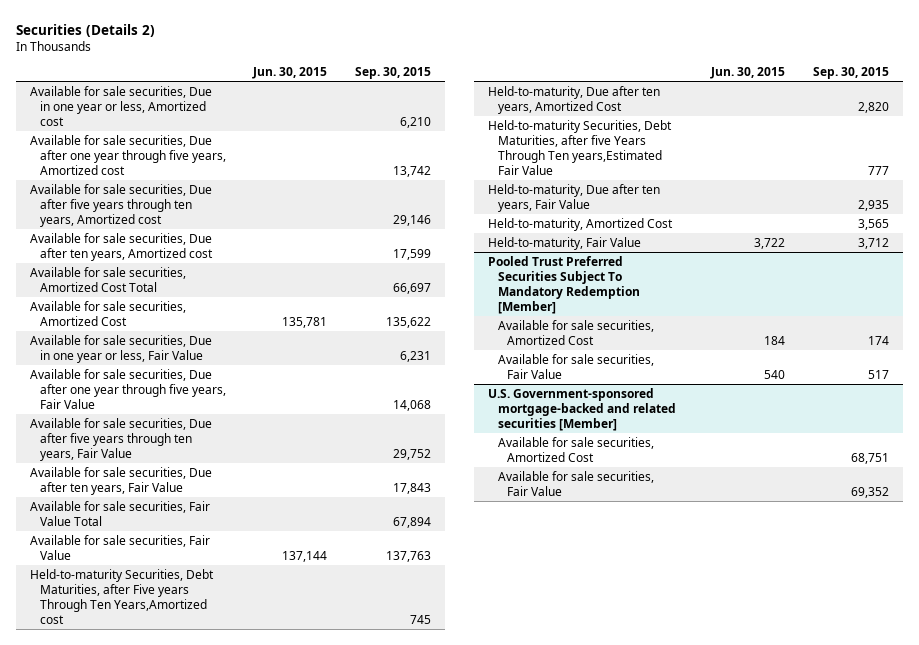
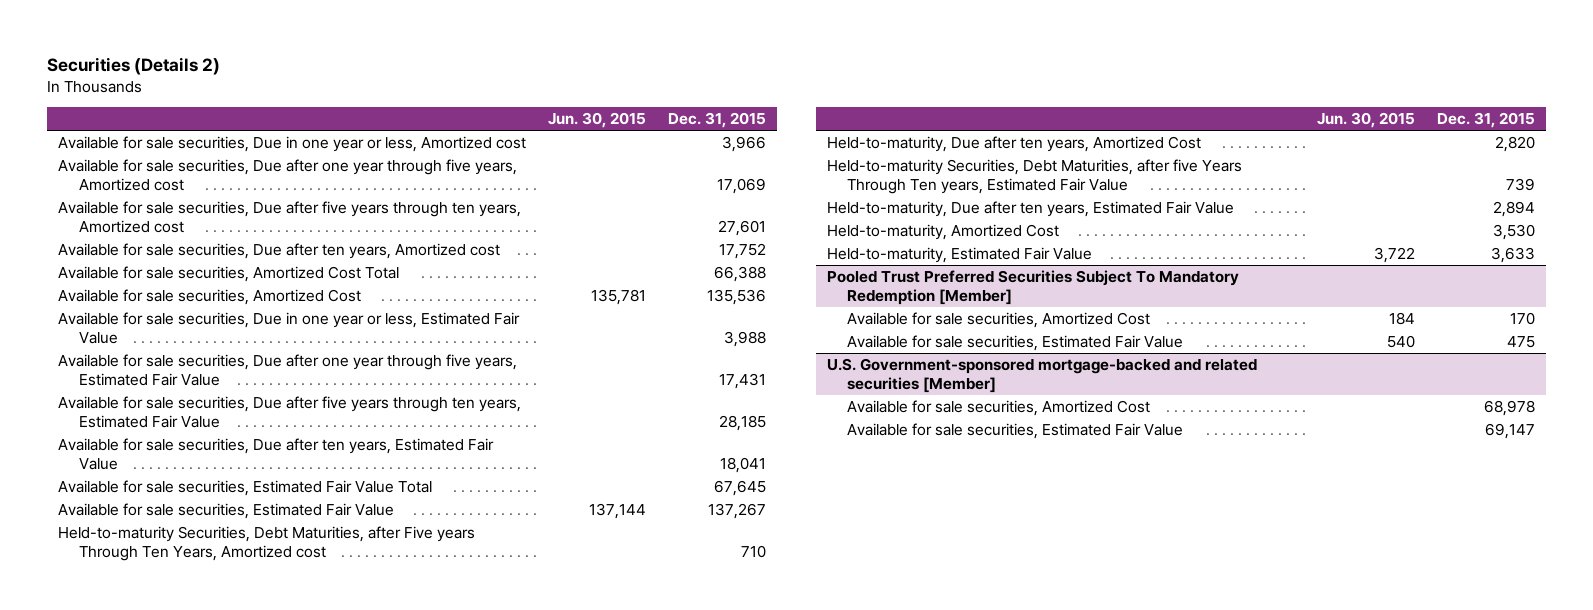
[355,66,432,79] Sep. 30, 2015 -> none
none -> [668,112,767,129] Dec. 31, 2015
[30,334,213,363] Available for sale securities, Due in one year or less, Fair Value -> [58,312,521,345] Available for sale securities, Due in one year or less, Estimated Fair Value
[30,368,226,409] Available for sale securities, Due after one year through five years, Fair Value -> [58,354,518,387] Available for sale securities, Due after one year through five years, Estimated Fair Value
[30,417,213,461] Available for sale securities, Due after five years through ten years, Fair Value -> [58,396,522,429] Available for sale securities, Due after five years through ten years, Estimated Fair Value
[30,466,213,495] Available for sale securities, Due after ten years, Fair Value -> [58,438,495,471] Available for sale securities, Due after ten years, Estimated Fair Value
[30,500,211,526] Available for sale securities, Fair Value Total -> [58,480,433,497] Available for sale securities, Estimated Fair Value Total
[30,534,211,560] Available for sale securities, Fair Value -> [58,503,395,520] Available for sale securities, Estimated Fair Value
[30,568,215,625] Held-to-maturity Securities, Debt Maturities, after Five years Through Ten Years,Amortized cost -> [58,526,476,562] Held-to-maturity Securities, Debt Maturities, after Five years Through Ten Years, Amortized cost
[488,119,673,176] Held-to-maturity Securities, Debt Maturities, after five Years Through Ten years,Estimated Fair Value -> [826,159,1242,195] Held-to-maturity Securities, Debt Maturities, after five Years Through Ten years, Estimated Fair Value
[488,183,661,212] Held-to-maturity, Due after ten years, Fair Value -> [826,201,1234,218] Held-to-maturity, Due after ten years, Estimated Fair Value
[488,236,642,250] Held-to-maturity, Fair Value -> [826,247,1092,264] Held-to-maturity, Estimated Fair Value
[497,353,654,379] Available for sale securities, Fair Value -> [847,335,1184,352] Available for sale securities, Estimated Fair Value
[497,470,654,496] Available for sale securities, Fair Value -> [847,423,1184,440] Available for sale securities, Estimated Fair Value

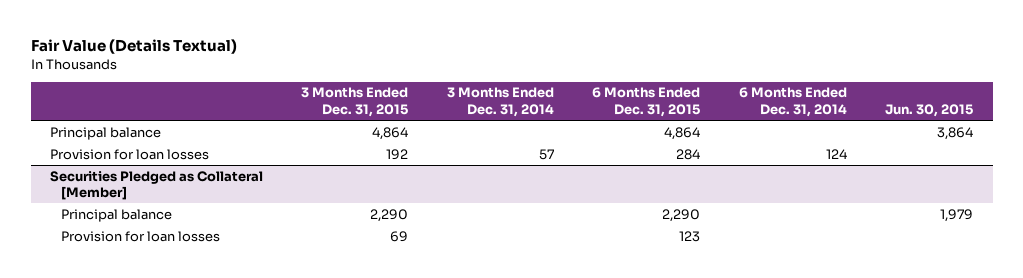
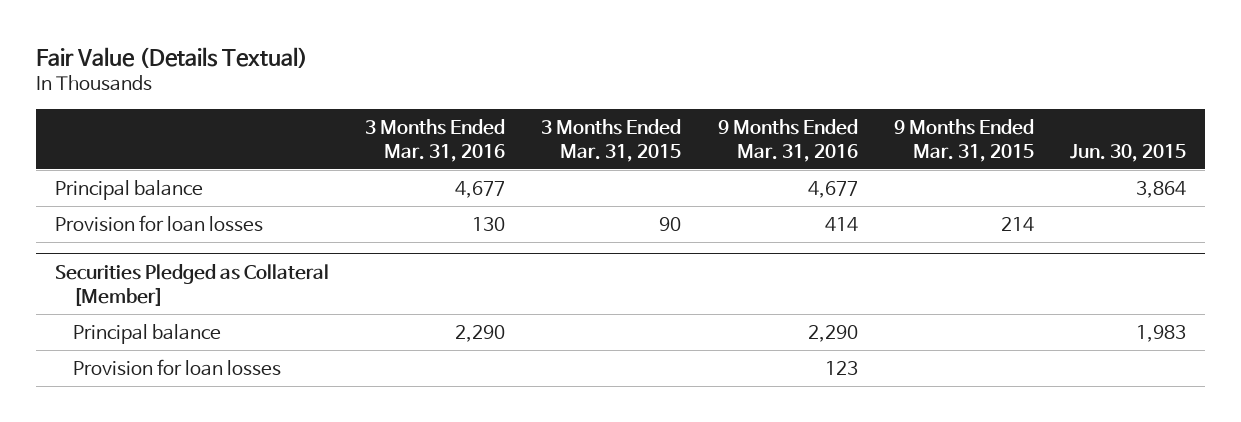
[301,87,409,118] 3 Months Ended Dec. 31, 2015 -> none
[446,87,554,118] 3 Months Ended Dec. 31, 2014 -> none
[592,87,701,118] 6 Months Ended Dec. 31, 2015 -> none
[738,87,847,118] 6 Months Ended Dec. 31, 2014 -> none
none -> [364,118,505,162] 3 Months Ended Mar. 31, 2016
none -> [541,118,682,162] 3 Months Ended Mar. 31, 2015
none -> [717,118,858,162] 9 Months Ended Mar. 31, 2016
none -> [893,118,1034,162] 9 Months Ended Mar. 31, 2015
[940,208,974,222] 1,979 -> [1136,324,1187,342] 1,983

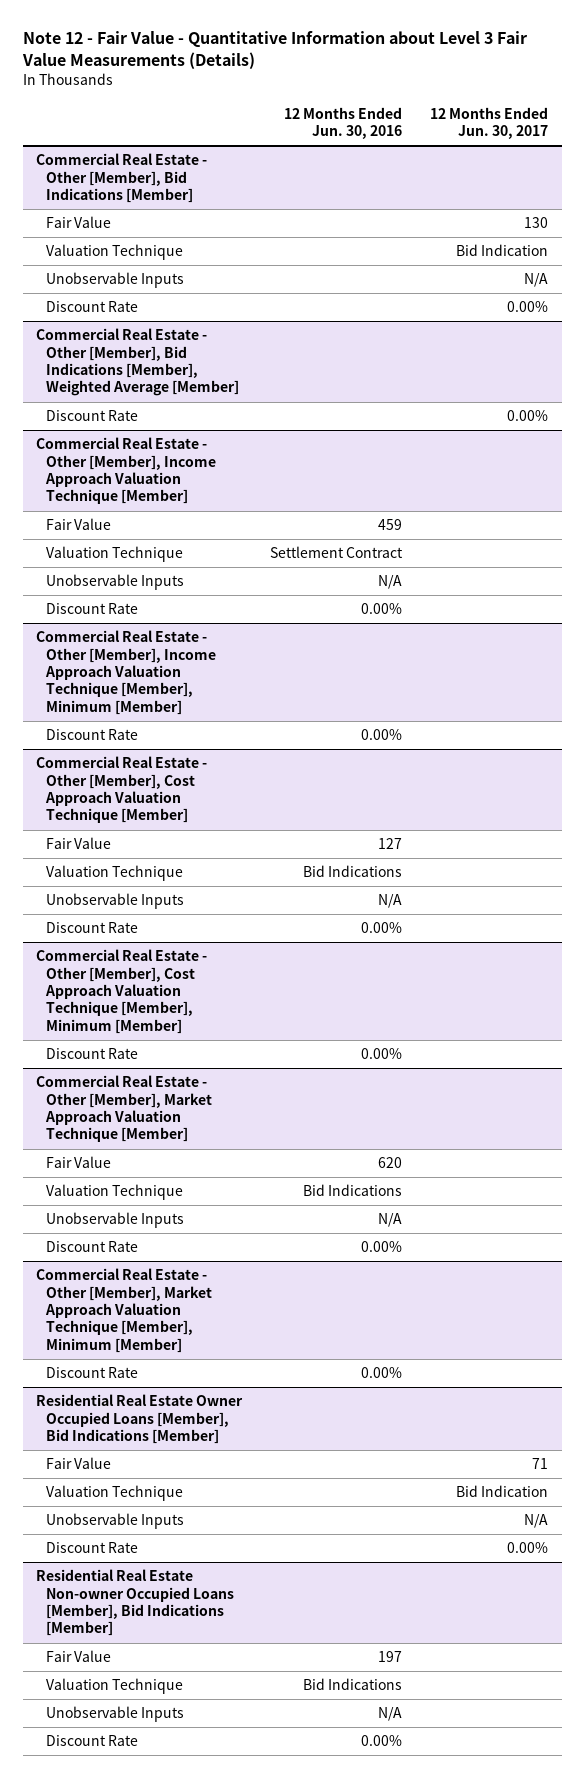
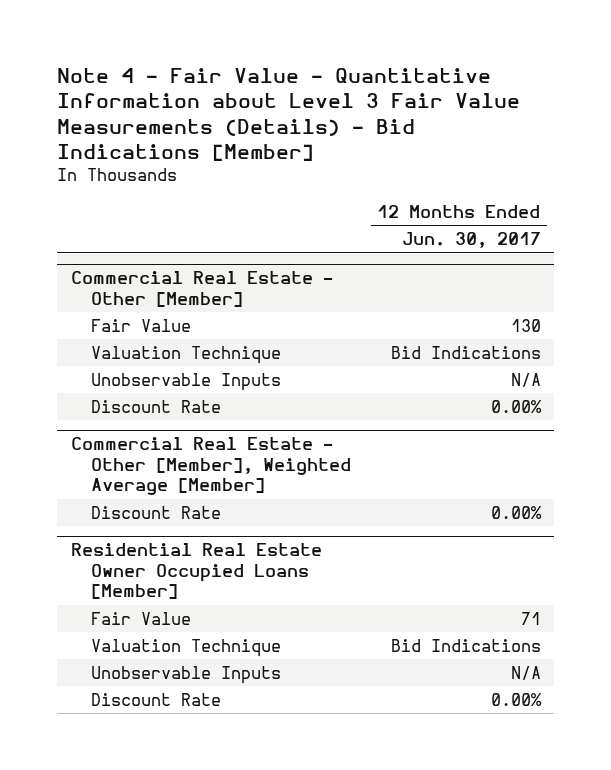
[21,31,527,70] Note 12 - Fair Value - Quantitative Information about Level 3 Fair Value Measurements (Details) -> [57,67,521,162] Note 4 - Fair Value - Quantitative Information about Level 3 Fair Value Measurements (Details) - Bid Indications [Member]
[284,106,403,139] 12 Months Ended Jun. 30, 2016 -> none
[36,153,208,204] Commercial Real Estate - Other [Member], Bid Indications [Member] -> [70,271,333,307] Commercial Real Estate - Other [Member]
[456,244,549,257] Bid Indication -> [390,345,541,359] Bid Indications
[36,328,240,397] Commercial Real Estate - Other [Member], Bid Indications [Member], Weighted Average [Member] -> [70,437,351,496] Commercial Real Estate - Other [Member], Weighted Average [Member]
[36,437,217,505] Commercial Real Estate - Other [Member], Income Approach Valuation Technique [Member] -> none
[46,518,112,531] Fair Value -> none
[46,546,184,563] Valuation Technique -> none
[46,574,185,591] Unobservable Inputs -> none
[46,603,139,615] Discount Rate -> none
[36,630,217,715] Commercial Real Estate - Other [Member], Income Approach Valuation Technique [Member], Minimum [Member] -> none
[46,729,139,741] Discount Rate -> none
[36,756,208,824] Commercial Real Estate - Other [Member], Cost Approach Valuation Technique [Member] -> none
[46,837,112,850] Fair Value -> none
[46,865,184,882] Valuation Technique -> none
[46,893,185,910] Unobservable Inputs -> none
[46,922,139,934] Discount Rate -> none
[36,949,208,1034] Commercial Real Estate - Other [Member], Cost Approach Valuation Technique [Member], Minimum [Member] -> none
[46,1048,139,1060] Discount Rate -> none
[36,1075,213,1143] Commercial Real Estate - Other [Member], Market Approach Valuation Technique [Member] -> none
[46,1156,112,1169] Fair Value -> none
[46,1184,184,1201] Valuation Technique -> none
[46,1212,185,1229] Unobservable Inputs -> none
[46,1241,139,1253] Discount Rate -> none
[36,1268,213,1353] Commercial Real Estate - Other [Member], Market Approach Valuation Technique [Member], Minimum [Member] -> none
[46,1367,139,1379] Discount Rate -> none
[36,1394,244,1445] Residential Real Estate Owner Occupied Loans [Member], Bid Indications [Member] -> [70,543,322,600] Residential Real Estate Owner Occupied Loans [Member]
[456,1485,549,1498] Bid Indication -> [390,638,541,652] Bid Indications
[36,1569,235,1637] Residential Real Estate Non-owner Occupied Loans [Member], Bid Indications [Member] -> none
[46,1650,112,1663] Fair Value -> none
[46,1678,184,1695] Valuation Technique -> none
[46,1706,185,1723] Unobservable Inputs -> none
[46,1735,139,1747] Discount Rate -> none

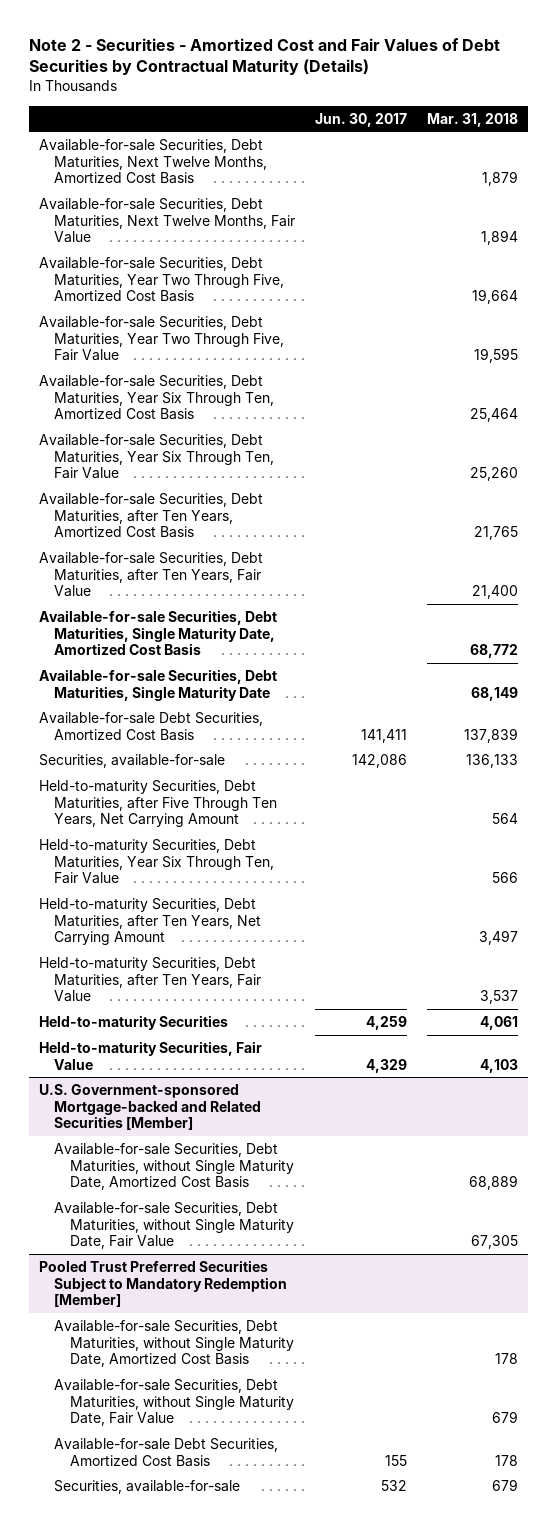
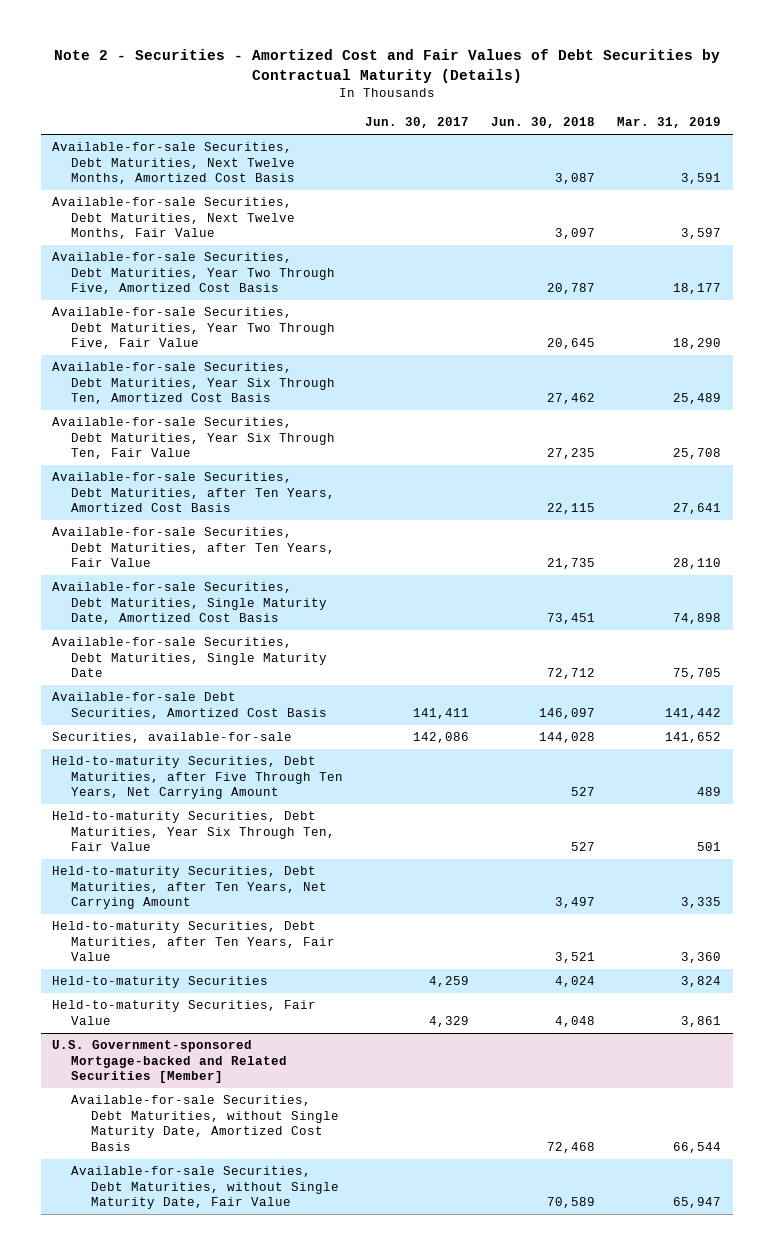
[426,112,518,127] Mar. 31, 2018 -> none
none -> [491,117,596,129] Jun. 30, 2018
none -> [617,117,722,129] Mar. 31, 2019
[38,1260,288,1308] Pooled Trust Preferred Securities Subject to Mandatory Redemption [Member] -> none
[54,1320,294,1368] Available-for-sale Securities, Debt Maturities, without Single Maturity Date, Amortized Cost Basis -> none
[54,1379,294,1427] Available-for-sale Securities, Debt Maturities, without Single Maturity Date, Fair Value -> none
[54,1438,279,1467] Available-for-sale Debt Securities, Amortized Cost Basis -> none
[54,1480,241,1495] Securities, available-for-sale -> none

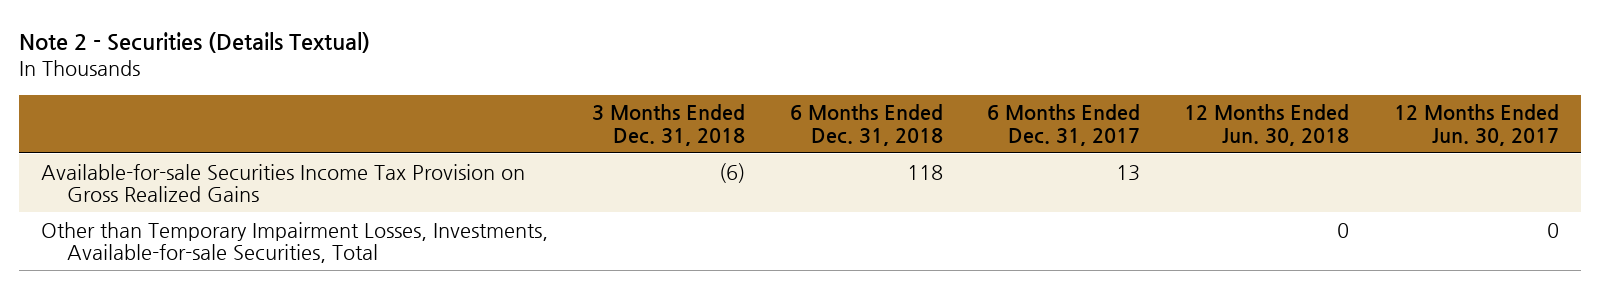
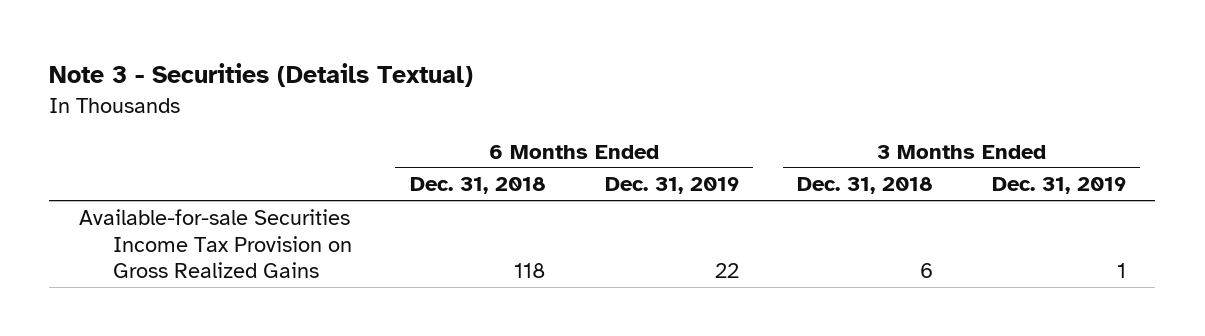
[19,32,371,54] Note 2 - Securities (Details Textual) -> [49,63,474,88] Note 3 - Securities (Details Textual)
[987,104,1141,146] 6 Months Ended Dec. 31, 2017 -> none
[1184,104,1350,146] 12 Months Ended Jun. 30, 2018 -> none
[1393,104,1559,146] 12 Months Ended Jun. 30, 2017 -> none
none -> [604,177,739,195] Dec. 31, 2019
none -> [991,177,1126,195] Dec. 31, 2019
[41,221,549,263] Other than Temporary Impairment Losses, Investments, Available-for-sale Securities, Total -> none
[719,162,746,183] (6) -> [920,263,934,279] 6

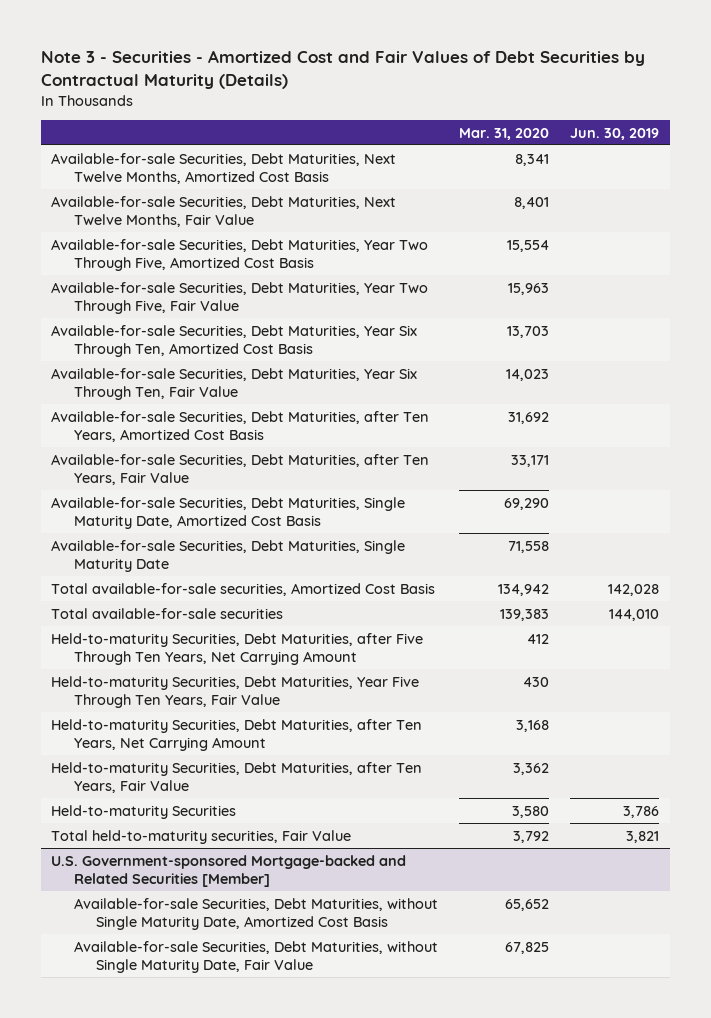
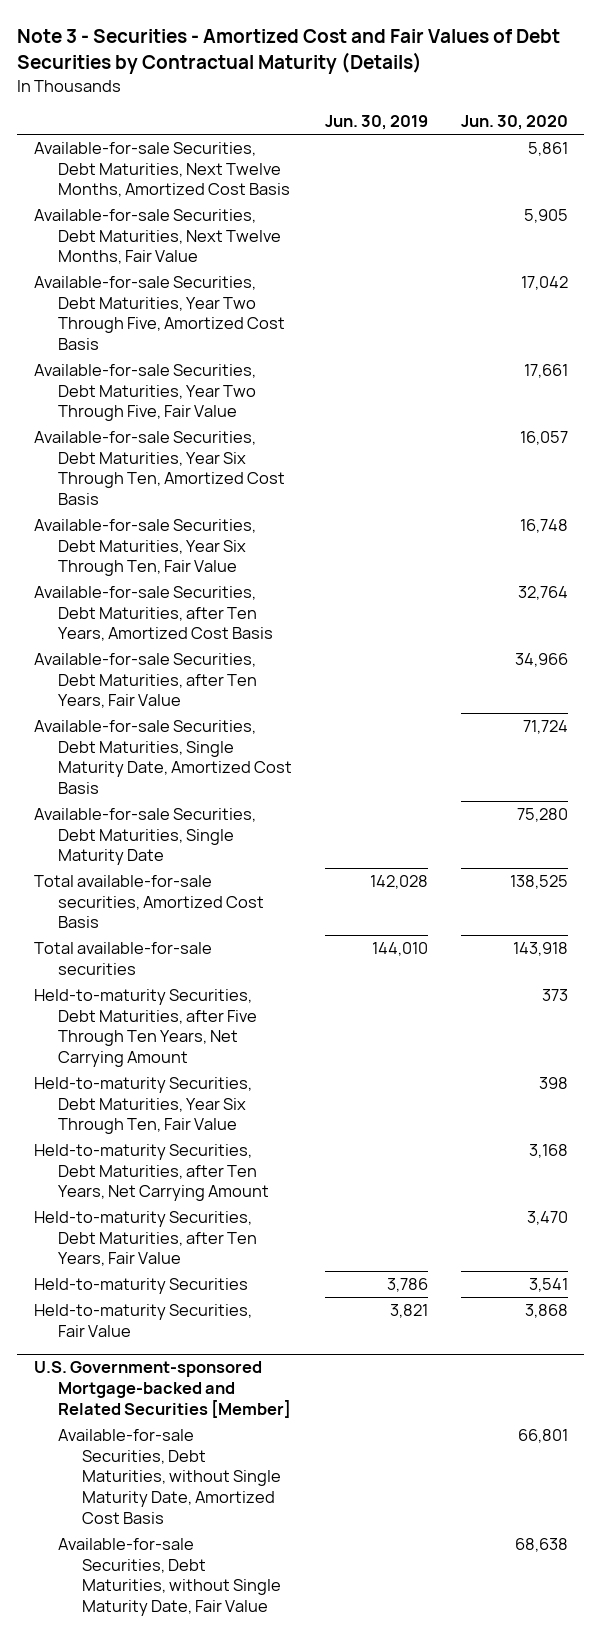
[458,127,549,140] Mar. 31, 2020 -> none
none -> [460,115,568,131] Jun. 30, 2020
[51,675,420,709] Held-to-maturity Securities, Debt Maturities, Year Five Through Ten Years, Fair Value -> [33,1077,252,1135] Held-to-maturity Securities, Debt Maturities, Year Six Through Ten, Fair Value
[51,829,352,844] Total held-to-maturity securities, Fair Value -> [33,1304,252,1337] Held-to-maturity Securities, Fair Value

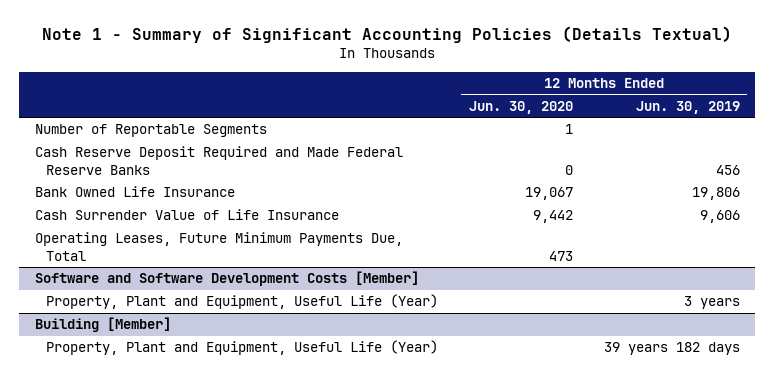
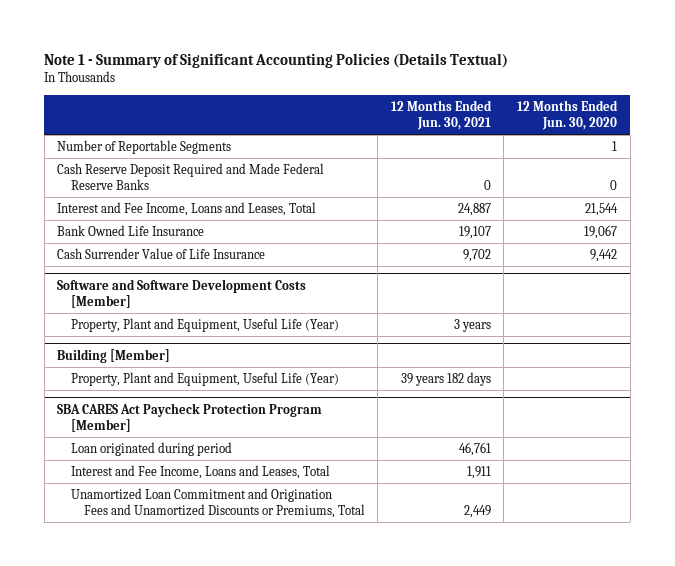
[635,100,740,114] Jun. 30, 2019 -> none
none -> [390,100,492,131] 12 Months Ended Jun. 30, 2021
none -> [57,201,317,216] Interest and Fee Income, Loans and Leases, Total
[34,232,403,261] Operating Leases, Future Minimum Payments Due, Total -> none
none -> [57,402,323,432] SBA CARES Act Paycheck Protection Program [Member]
none -> [70,441,232,456] Loan originated during period
none -> [70,464,330,479] Interest and Fee Income, Loans and Leases, Total
none -> [70,487,365,518] Unamortized Loan Commitment and Origination Fees and Unamortized Discounts or Premiums, Total

